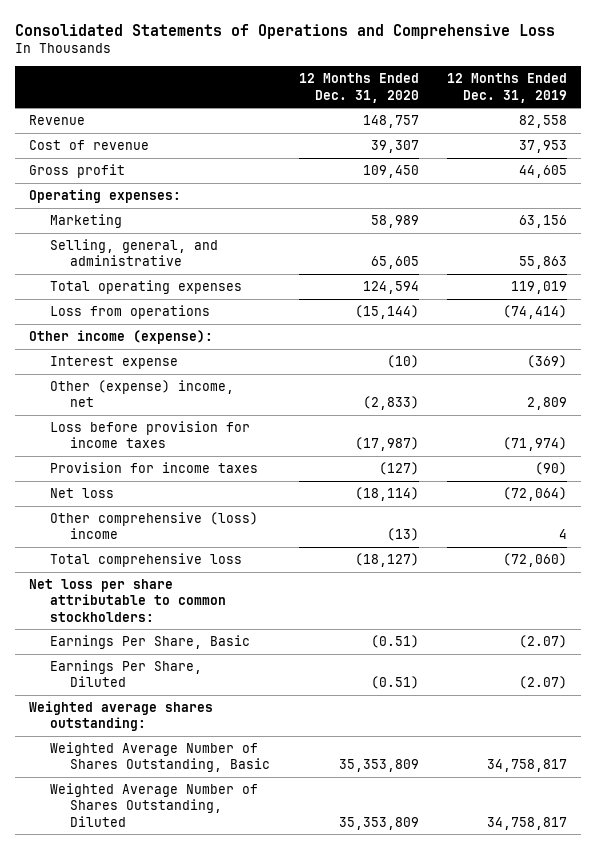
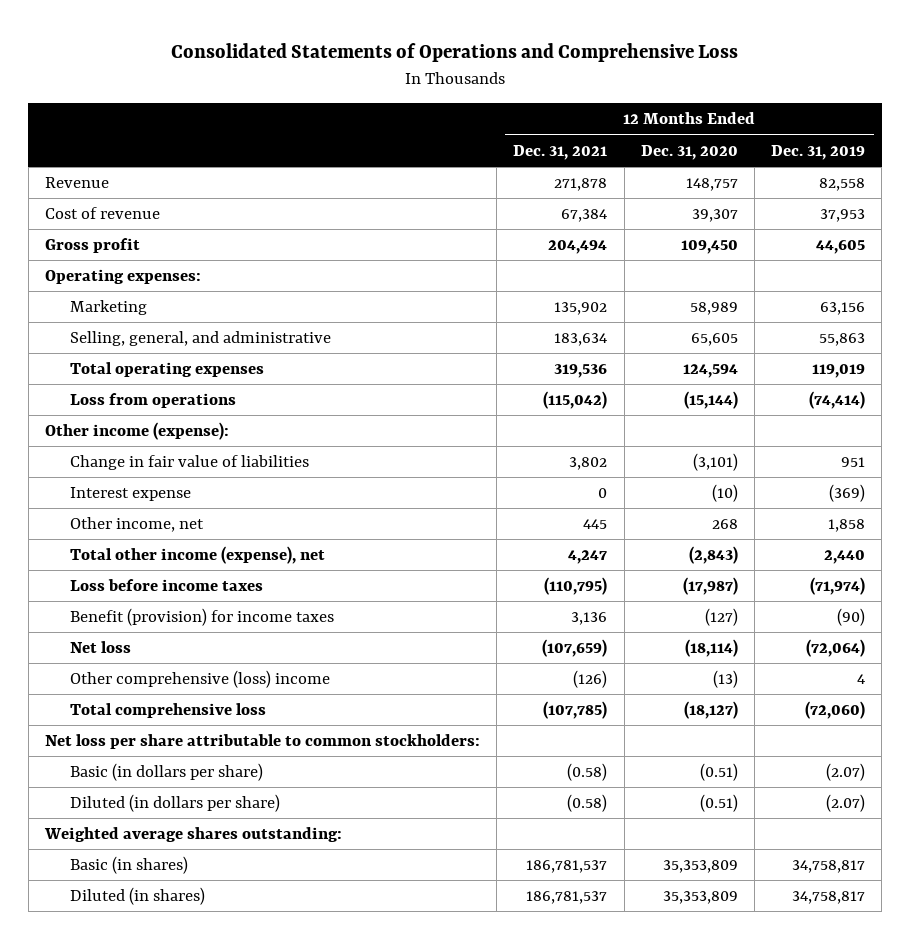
none -> [513,144,608,160] Dec. 31, 2021
none -> [69,455,309,471] Change in fair value of liabilities
[49,380,234,408] Other (expense) income, net -> [69,517,204,533] Other income, net
[362,396,419,411] (2,833) -> [711,519,738,530] 268
[526,397,567,411] 2,809 -> [828,519,866,533] 1,858
none -> [69,546,325,565] Total other income (expense), net
[49,421,250,449] Loss before provision for income taxes -> [69,579,263,592] Loss before income taxes
[49,462,258,474] Provision for income taxes -> [69,608,334,627] Benefit (provision) for income taxes
[49,635,250,650] Earnings Per Share, Basic -> [69,763,263,782] Basic (in dollars per share)
[49,660,202,688] Earnings Per Share, Diluted -> [69,794,280,813] Diluted (in dollars per share)
[49,742,271,773] Weighted Average Number of Shares Outstanding, Basic -> [69,856,188,875] Basic (in shares)
[49,783,258,827] Weighted Average Number of Shares Outstanding, Diluted -> [69,887,205,906] Diluted (in shares)

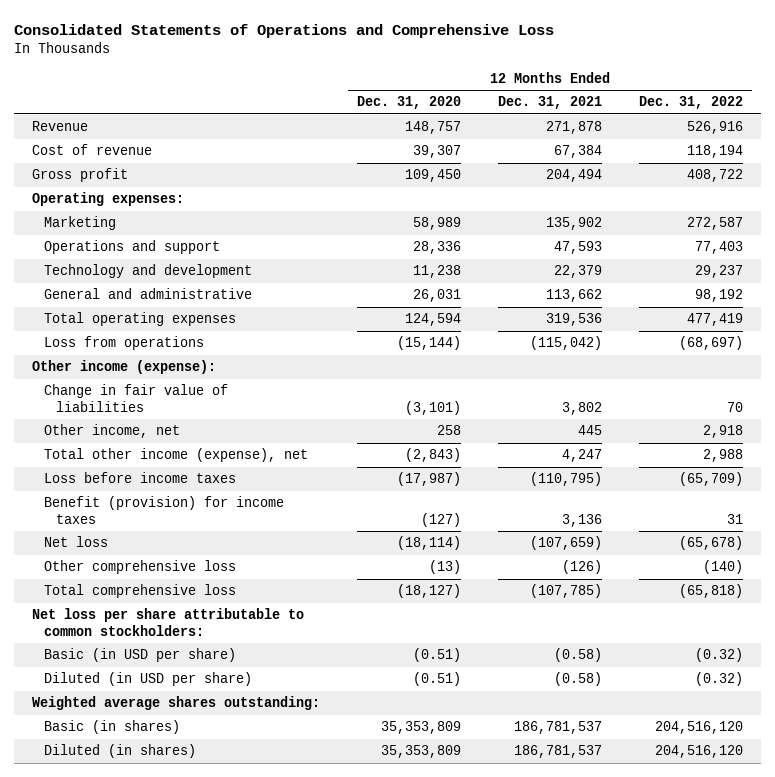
[771,144,866,160] Dec. 31, 2019 -> none
none -> [638,96,743,110] Dec. 31, 2022
none -> [44,240,221,255] Operations and support
none -> [44,264,253,279] Technology and development
[69,331,331,347] Selling, general, and administrative -> [44,288,253,300] General and administrative
[554,333,608,347] 183,634 -> [545,289,602,303] 113,662
[690,333,738,347] 65,605 -> [413,289,462,303] 26,031
[69,487,191,502] Interest expense -> none
[711,519,738,530] 268 -> [437,425,462,436] 258
[69,670,330,689] Other comprehensive (loss) income -> [44,560,237,575] Other comprehensive loss
[69,763,263,782] Basic (in dollars per share) -> [44,648,237,663] Basic (in USD per share)
[69,794,280,813] Diluted (in dollars per share) -> [44,672,253,687] Diluted (in USD per share)

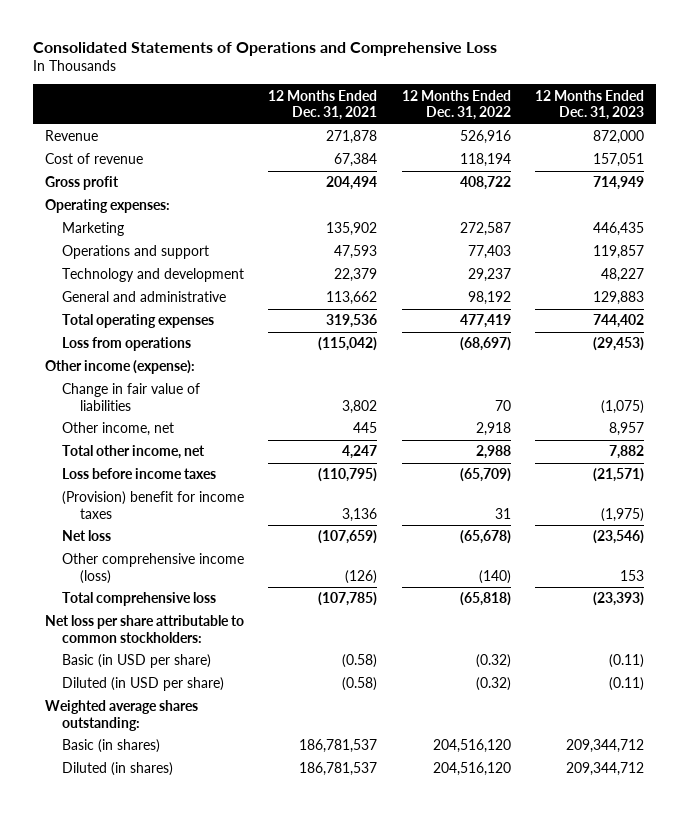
[357,96,462,110] Dec. 31, 2020 -> none
none -> [534,89,644,121] 12 Months Ended Dec. 31, 2023
[44,448,309,463] Total other income (expense), net -> [62,445,206,460] Total other income, net
[44,496,285,524] Benefit (provision) for income taxes -> [62,491,245,519] (Provision) benefit for income taxes
[44,560,237,575] Other comprehensive loss -> [62,553,245,584] Other comprehensive income (loss)

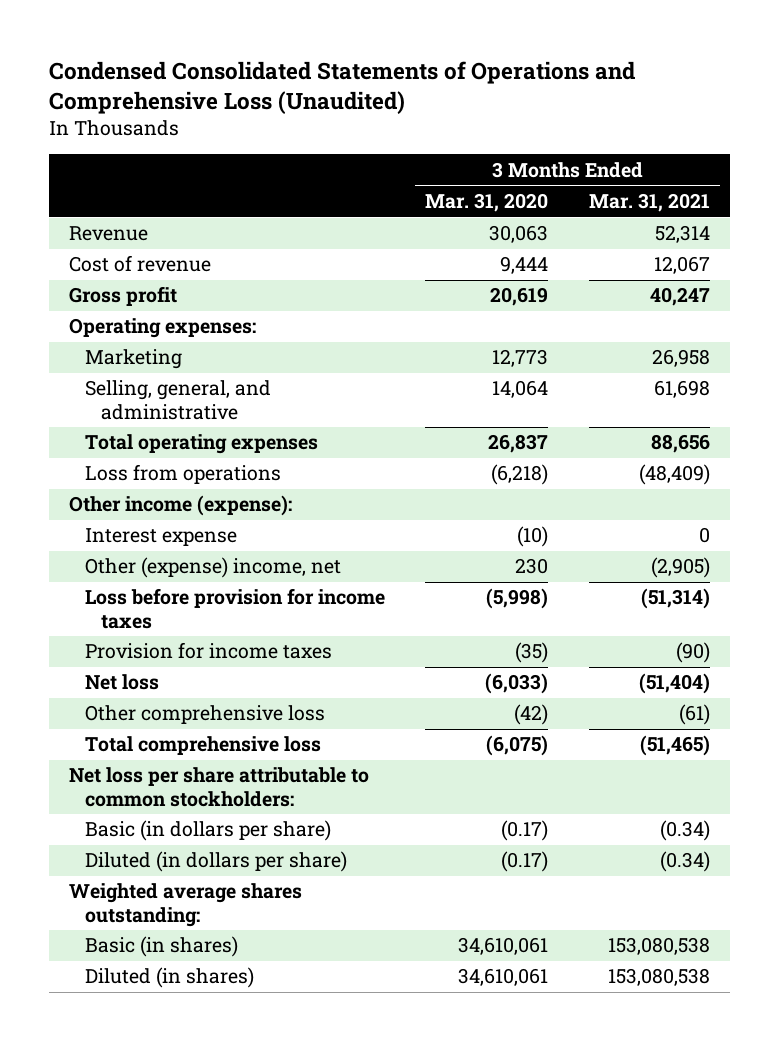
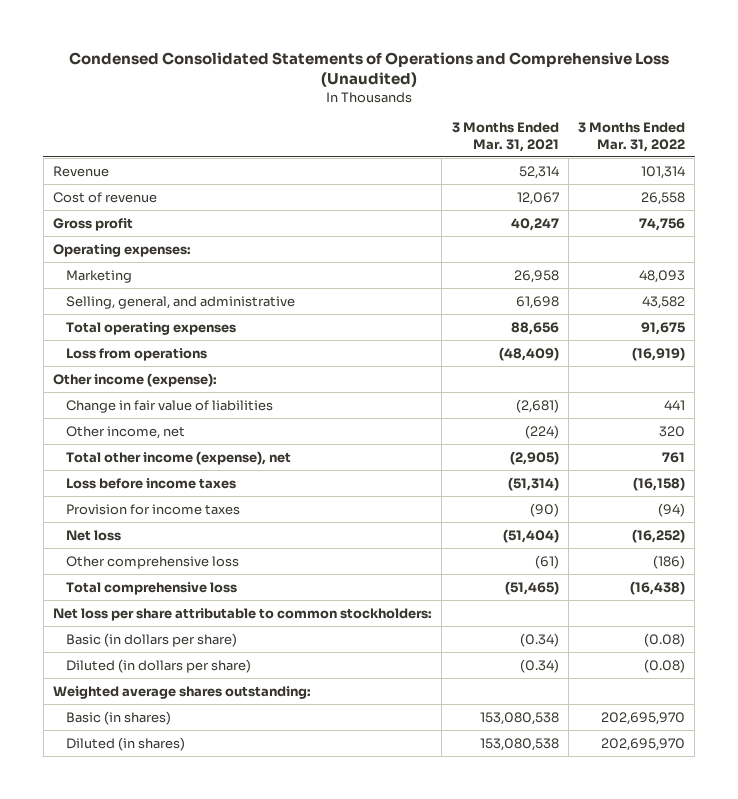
[425,193,549,213] Mar. 31, 2020 -> none
none -> [578,122,686,152] 3 Months Ended Mar. 31, 2022
[84,528,237,547] Interest expense -> none
none -> [65,399,273,413] Change in fair value of liabilities
none -> [65,425,185,439] Other income, net
[84,557,341,579] Other (expense) income, net -> [65,450,291,465] Total other income (expense), net
[84,588,385,629] Loss before provision for income taxes -> [65,477,236,489] Loss before income taxes

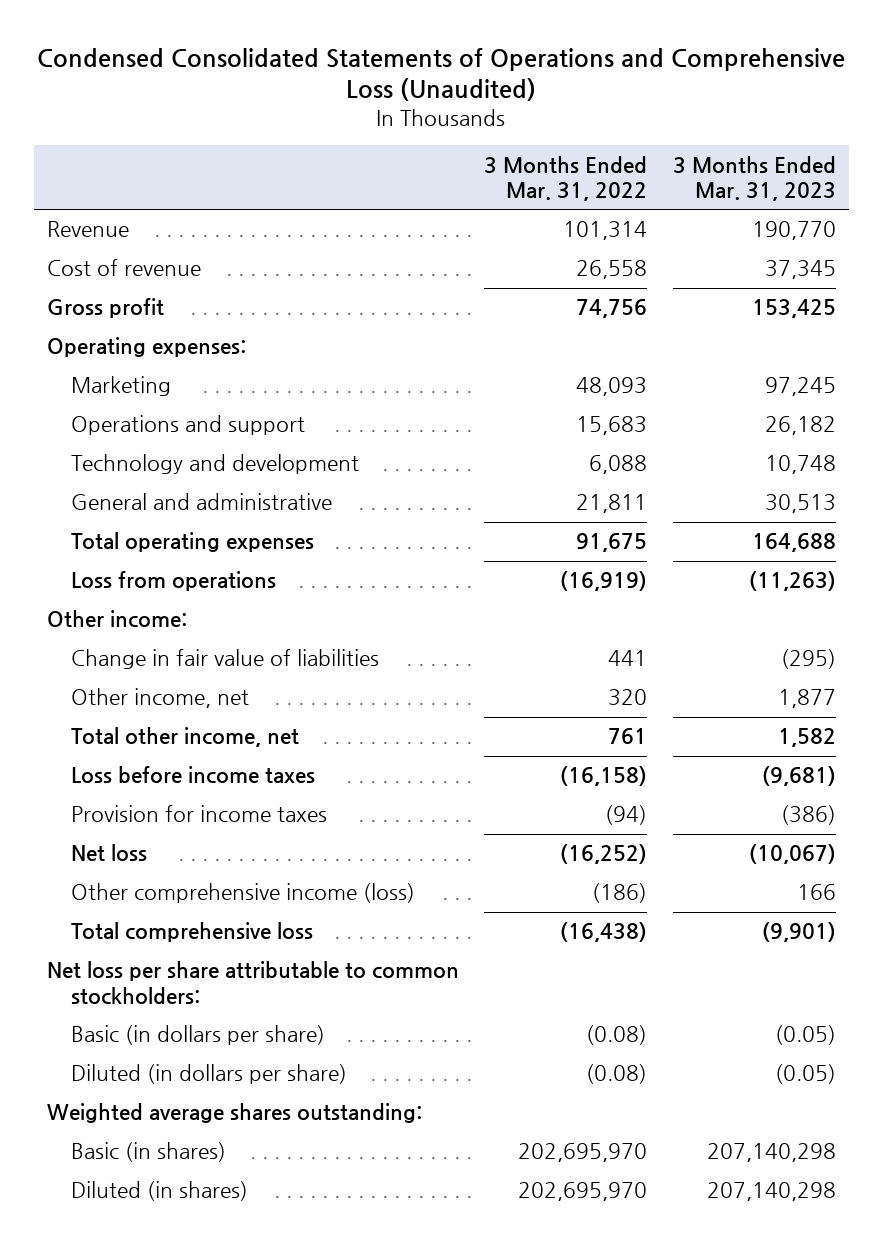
[451,122,559,152] 3 Months Ended Mar. 31, 2021 -> none
none -> [672,155,836,201] 3 Months Ended Mar. 31, 2023
none -> [71,415,306,436] Operations and support
none -> [71,454,360,475] Technology and development
[65,295,295,309] Selling, general, and administrative -> [71,493,333,511] General and administrative
[642,295,686,309] 43,582 -> [576,494,648,514] 21,811
[53,372,218,387] Other income (expense): -> [47,610,188,629] Other income:
[65,450,291,465] Total other income (expense), net -> [71,727,300,748] Total other income, net
[65,555,239,569] Other comprehensive loss -> [71,883,416,904] Other comprehensive income (loss)

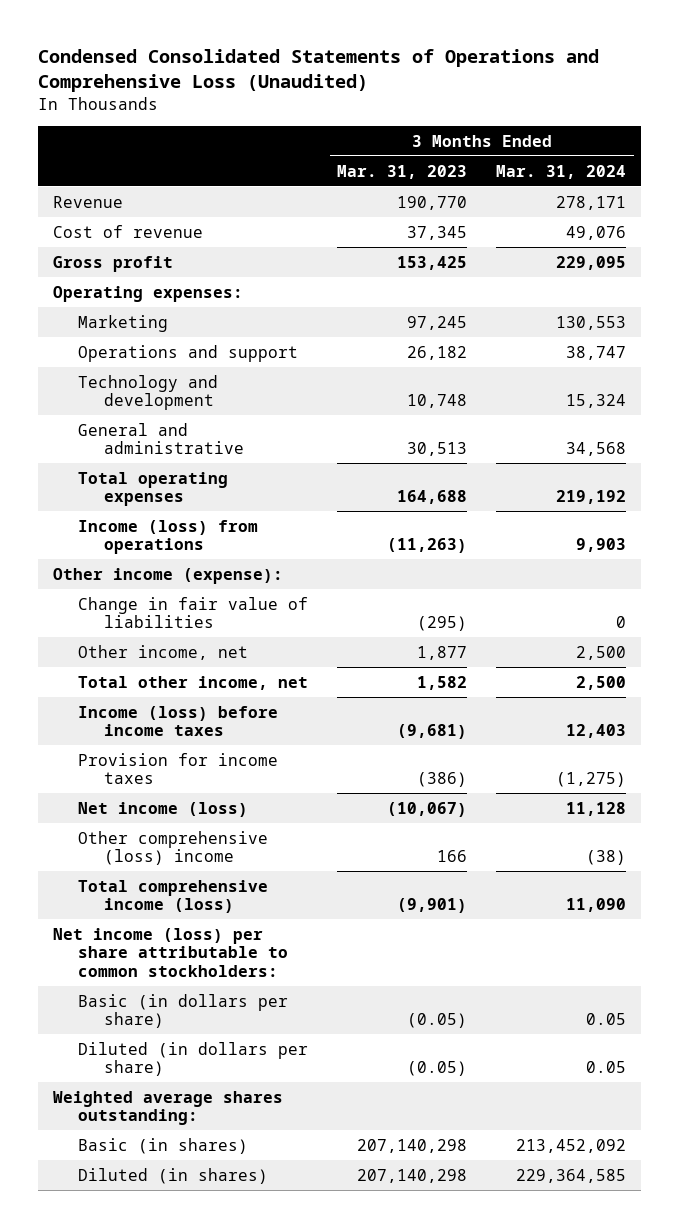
[484,155,648,201] 3 Months Ended Mar. 31, 2022 -> none
none -> [496,164,627,179] Mar. 31, 2024
[71,571,277,592] Loss from operations -> [78,519,259,555] Income (loss) from operations
[47,610,188,629] Other income: -> [52,567,283,584] Other income (expense):
[71,766,316,785] Loss before income taxes -> [78,705,279,737] Income (loss) before income taxes
[71,844,148,862] Net loss -> [78,801,249,817] Net income (loss)
[71,883,416,904] Other comprehensive income (loss) -> [78,830,269,866] Other comprehensive (loss) income
[71,922,314,943] Total comprehensive loss -> [78,879,269,914] Total comprehensive income (loss)
[47,961,460,1005] Net loss per share attributable to common stockholders: -> [52,927,289,978] Net income (loss) per share attributable to common stockholders:

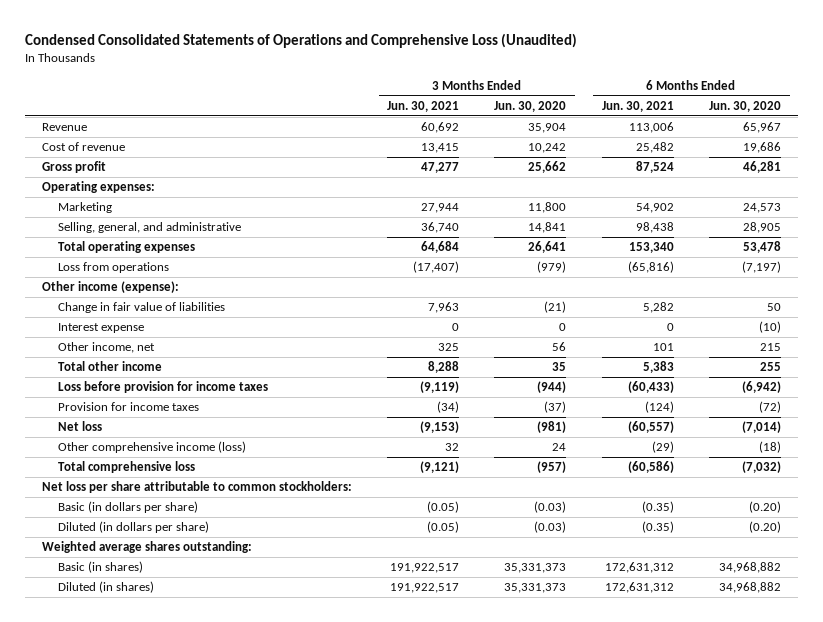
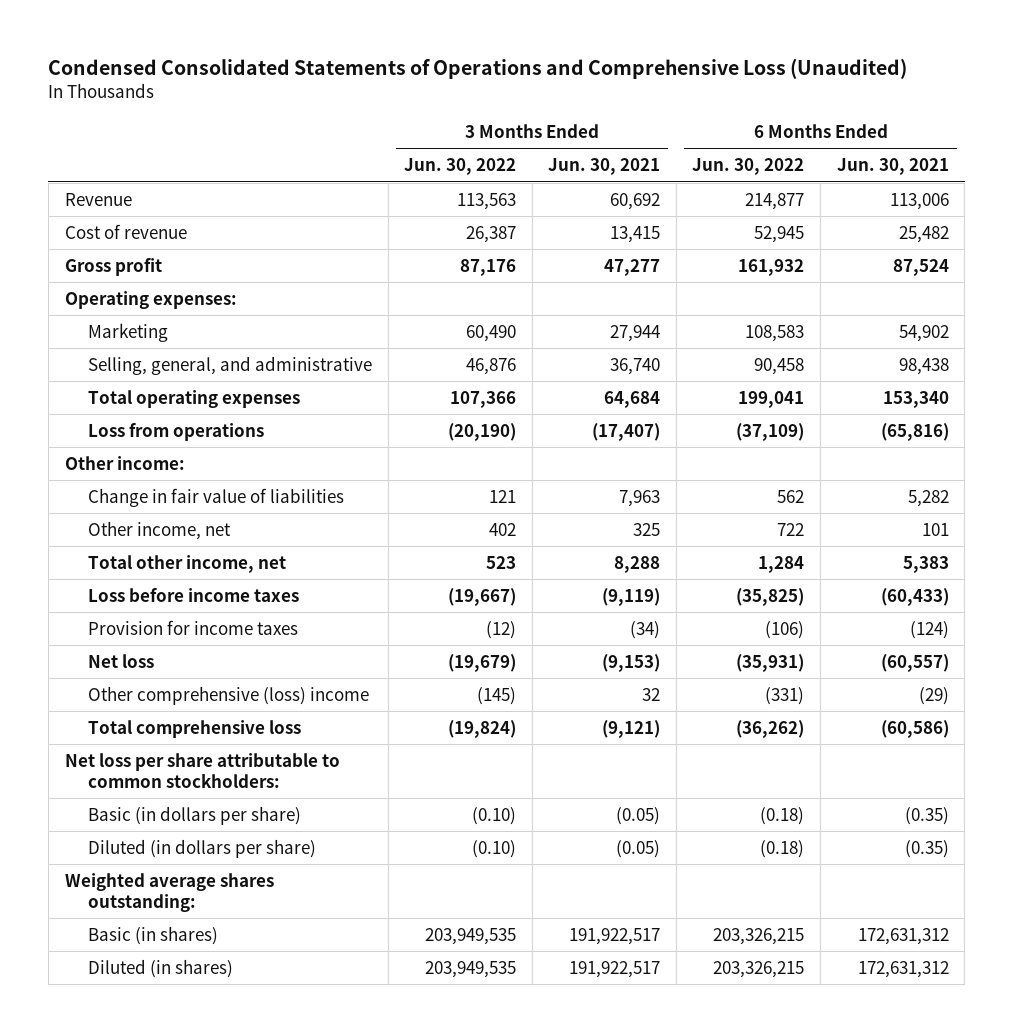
[494,100,567,112] Jun. 30, 2020 -> none
[708,100,781,112] Jun. 30, 2020 -> none
none -> [404,158,517,176] Jun. 30, 2022
none -> [692,158,805,176] Jun. 30, 2022
[42,281,180,294] Other income (expense): -> [64,455,185,470] Other income:
[57,323,144,334] Interest expense -> none
[57,361,162,372] Total other income -> [87,554,286,573] Total other income, net
[57,381,268,394] Loss before provision for income taxes -> [87,587,299,602] Loss before income taxes
[57,441,246,454] Other comprehensive income (loss) -> [87,685,369,705] Other comprehensive (loss) income

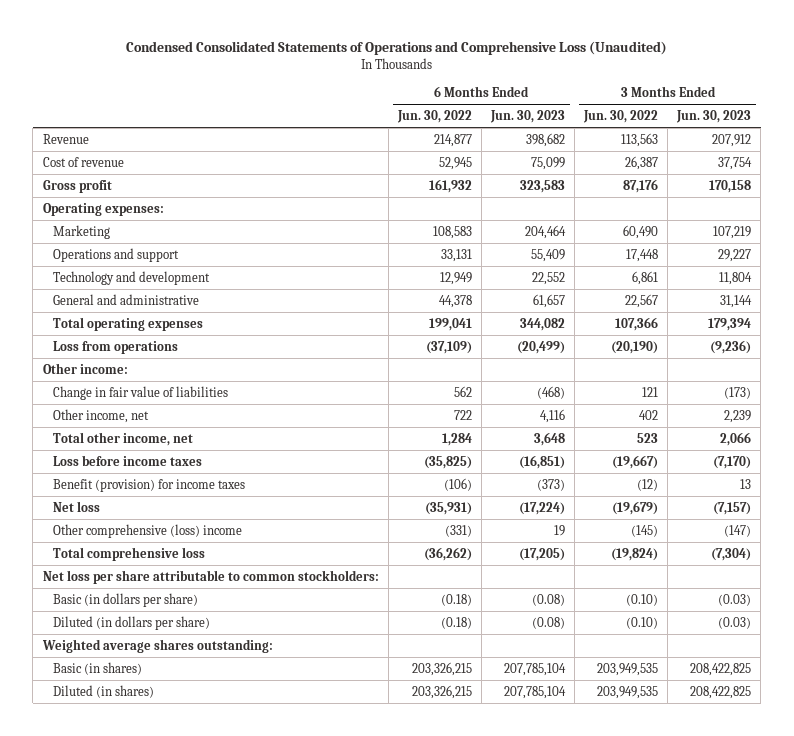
[548,158,661,176] Jun. 30, 2021 -> none
[836,158,949,176] Jun. 30, 2021 -> none
none -> [489,109,565,123] Jun. 30, 2023
none -> [676,109,752,123] Jun. 30, 2023
none -> [53,247,180,262] Operations and support
none -> [53,270,211,285] Technology and development
[87,355,372,375] Selling, general, and administrative -> [53,293,200,305] General and administrative
[466,357,517,375] 46,876 -> [625,293,659,308] 22,567
[754,357,805,375] 90,458 -> [438,294,472,308] 44,378
[87,619,298,635] Provision for income taxes -> [53,478,246,492] Benefit (provision) for income taxes

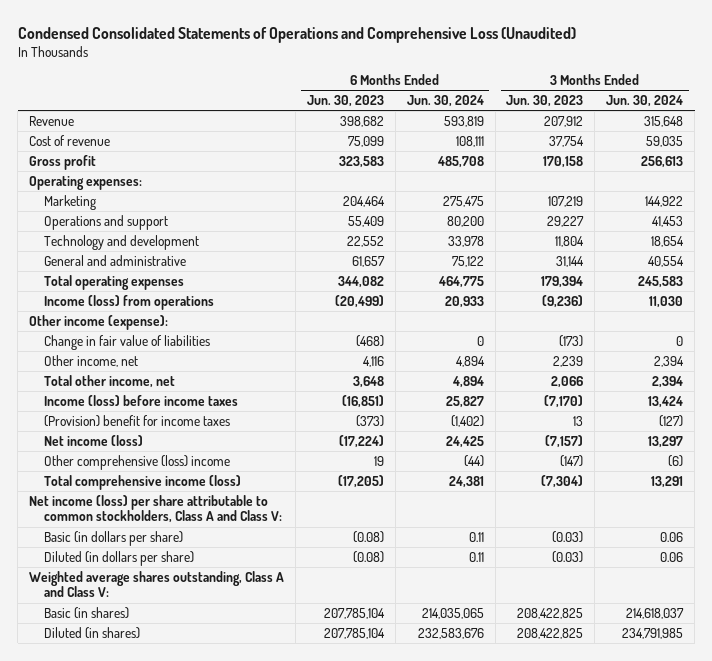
[396,109,472,123] Jun. 30, 2022 -> none
[583,109,659,123] Jun. 30, 2022 -> none
none -> [406,95,484,108] Jun. 30, 2024
none -> [606,95,684,108] Jun. 30, 2024
[53,340,179,354] Loss from operations -> [43,294,214,310] Income (loss) from operations
[42,362,128,374] Other income: -> [29,314,169,330] Other income (expense):
[53,454,203,466] Loss before income taxes -> [43,394,238,406] Income (loss) before income taxes
[53,478,246,492] Benefit (provision) for income taxes -> [43,414,230,427] (Provision) benefit for income taxes
[53,500,101,512] Net loss -> [43,434,143,446] Net income (loss)
[53,546,206,561] Total comprehensive loss -> [43,474,241,490] Total comprehensive income (loss)
[42,569,379,584] Net loss per share attributable to common stockholders: -> [29,494,282,524] Net income (loss) per share attributable to common stockholders, Class A and Class V:
[41,638,273,653] Weighted average shares outstanding: -> [29,570,285,598] Weighted average shares outstanding, Class A and Class V:

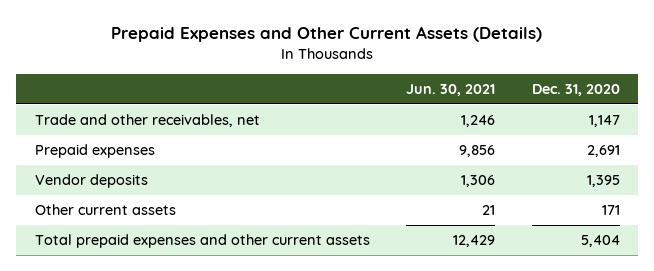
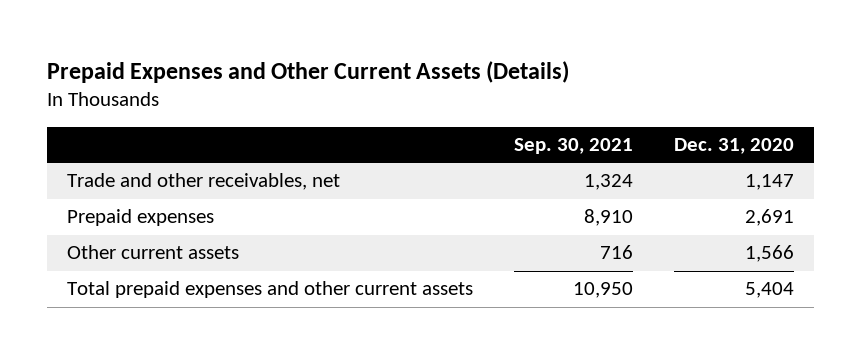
[406,84,496,97] Jun. 30, 2021 -> none
none -> [513,138,633,155] Sep. 30, 2021
[34,174,148,189] Vendor deposits -> none
[601,205,620,216] 171 -> [744,245,794,263] 1,566

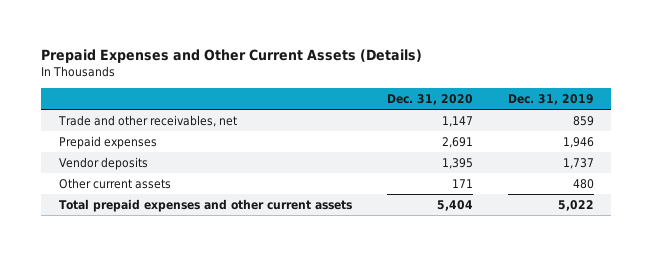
[513,138,633,155] Sep. 30, 2021 -> none
none -> [507,94,594,106] Dec. 31, 2019
none -> [58,157,148,171] Vendor deposits
[744,245,794,263] 1,566 -> [451,179,473,189] 171

